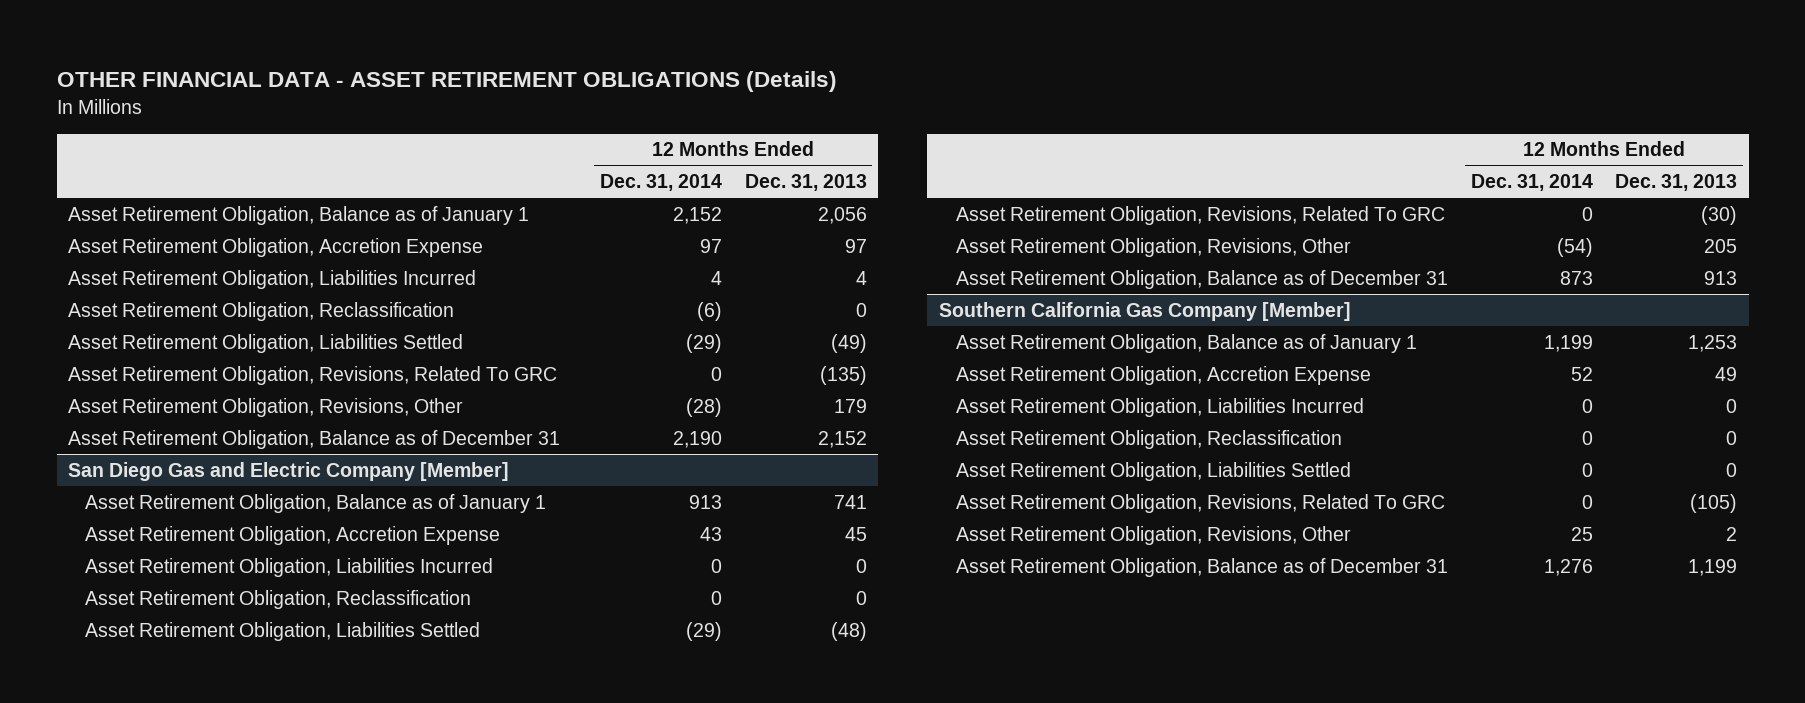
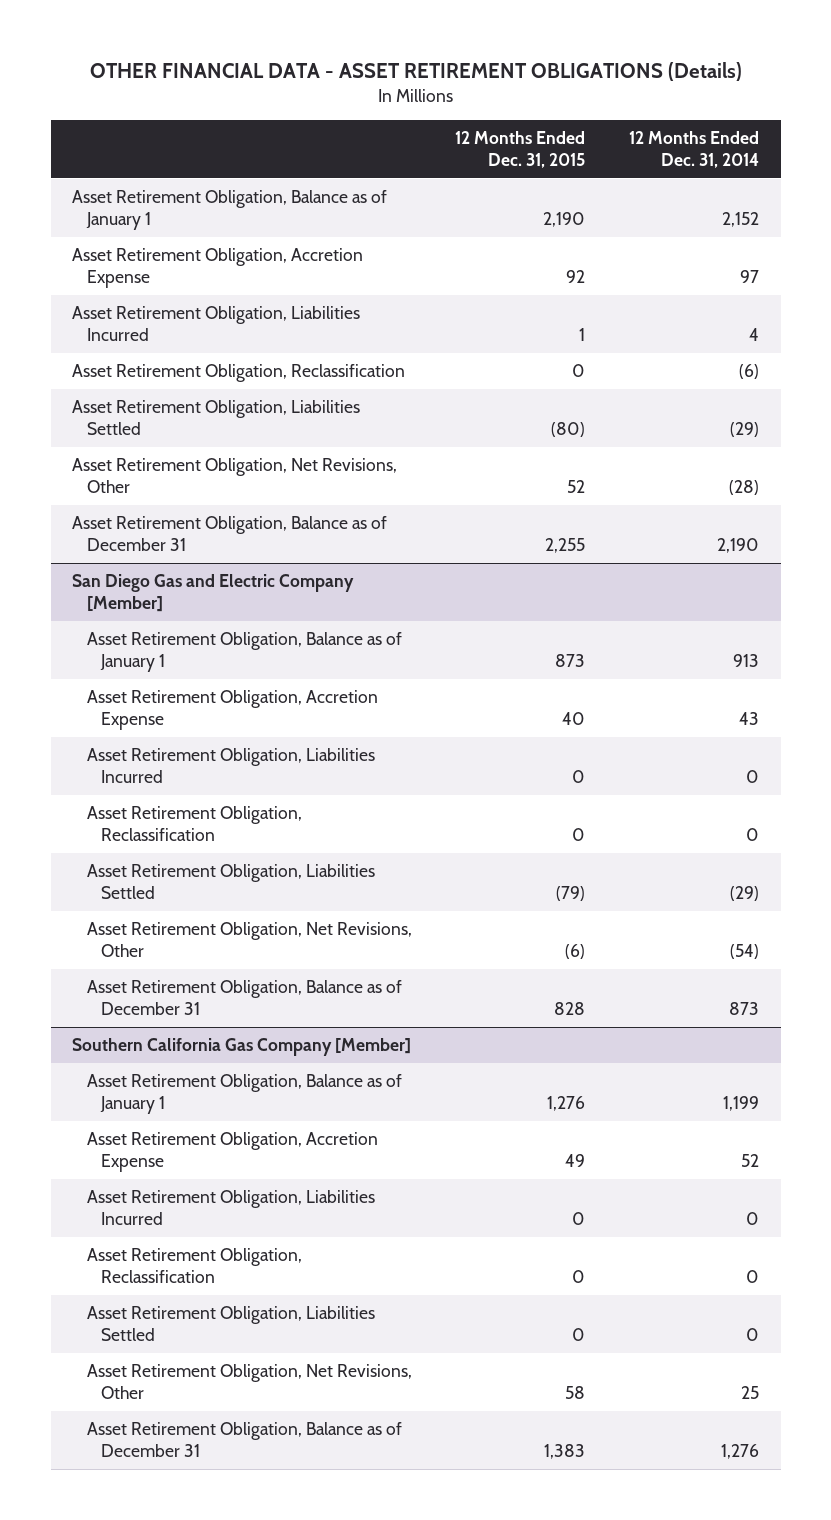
[744,174,867,192] Dec. 31, 2013 -> none
none -> [455,130,586,168] 12 Months Ended Dec. 31, 2015
[68,365,558,385] Asset Retirement Obligation, Revisions, Related To GRC -> none
[68,397,464,417] Asset Retirement Obligation, Revisions, Other -> [72,458,398,494] Asset Retirement Obligation, Net Revisions, Other
[955,205,1445,225] Asset Retirement Obligation, Revisions, Related To GRC -> none
[955,237,1351,257] Asset Retirement Obligation, Revisions, Other -> [86,922,412,958] Asset Retirement Obligation, Net Revisions, Other
[955,493,1445,513] Asset Retirement Obligation, Revisions, Related To GRC -> none
[955,525,1351,545] Asset Retirement Obligation, Revisions, Other -> [86,1364,412,1400] Asset Retirement Obligation, Net Revisions, Other

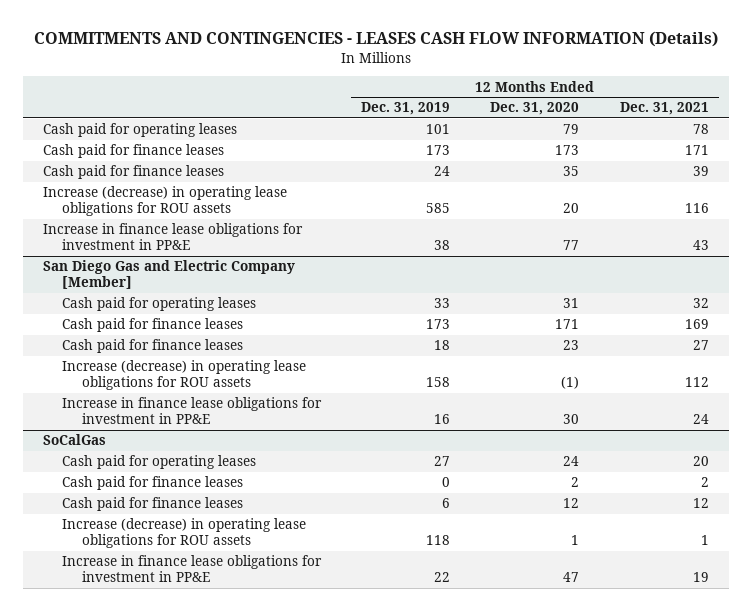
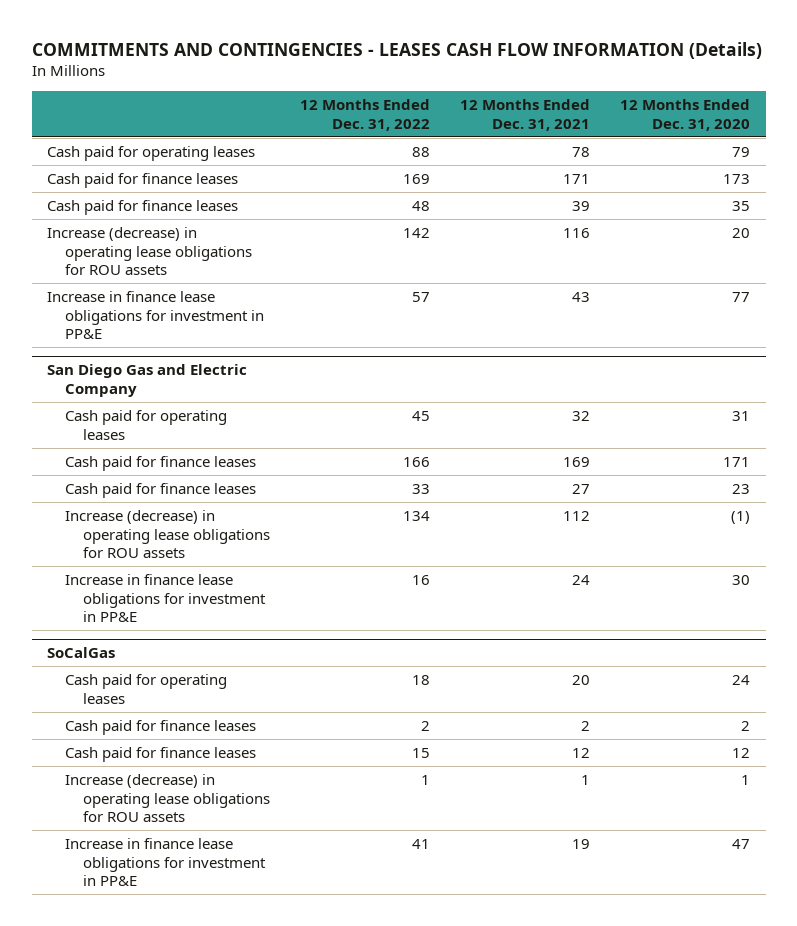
[361,102,451,116] Dec. 31, 2019 -> none
none -> [300,99,431,131] 12 Months Ended Dec. 31, 2022
[42,260,295,290] San Diego Gas and Electric Company [Member] -> [46,364,247,397] San Diego Gas and Electric Company

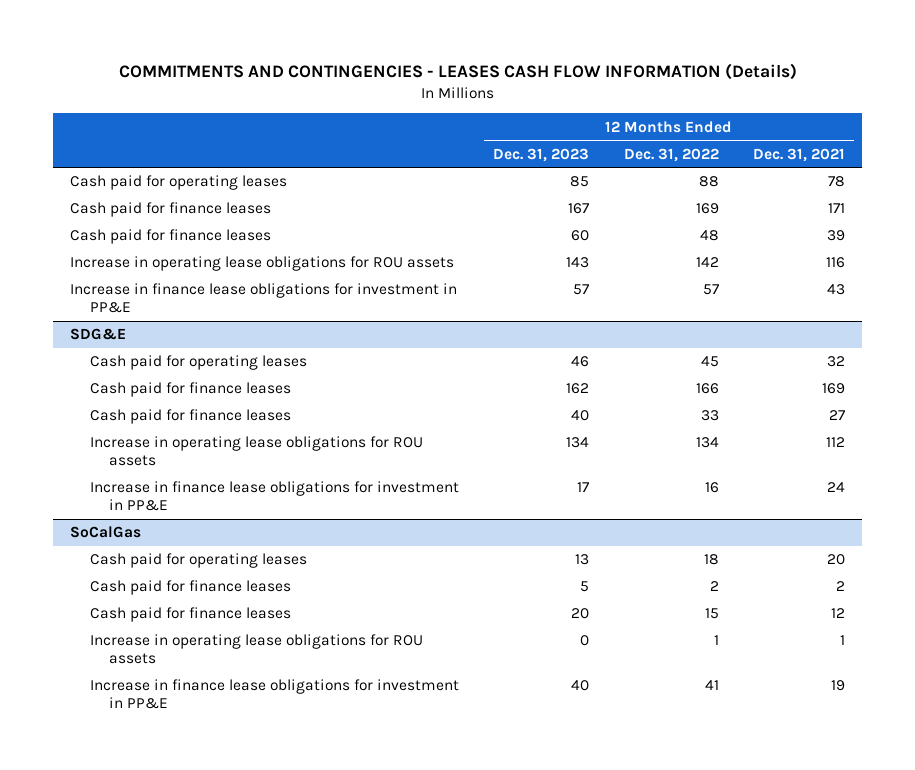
[620,99,751,131] 12 Months Ended Dec. 31, 2020 -> none
none -> [493,147,590,162] Dec. 31, 2023
[46,226,253,276] Increase (decrease) in operating lease obligations for ROU assets -> [70,256,455,272] Increase in operating lease obligations for ROU assets
[46,364,247,397] San Diego Gas and Electric Company -> [70,328,127,341] SDG&E
[65,509,271,559] Increase (decrease) in operating lease obligations for ROU assets -> [89,436,423,467] Increase in operating lease obligations for ROU assets
[65,773,271,823] Increase (decrease) in operating lease obligations for ROU assets -> [89,634,423,665] Increase in operating lease obligations for ROU assets

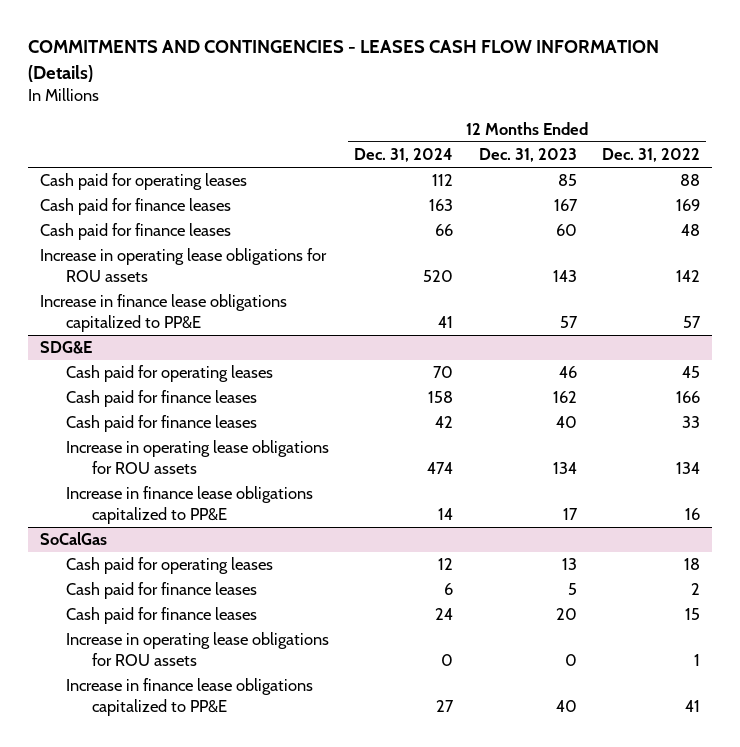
[753,147,846,162] Dec. 31, 2021 -> none
none -> [354,148,454,163] Dec. 31, 2024
[70,283,458,314] Increase in finance lease obligations for investment in PP&E -> [40,294,288,332] Increase in finance lease obligations capitalized to PP&E
[89,481,459,512] Increase in finance lease obligations for investment in PP&E -> [66,486,314,524] Increase in finance lease obligations capitalized to PP&E
[89,679,459,710] Increase in finance lease obligations for investment in PP&E -> [66,678,314,716] Increase in finance lease obligations capitalized to PP&E

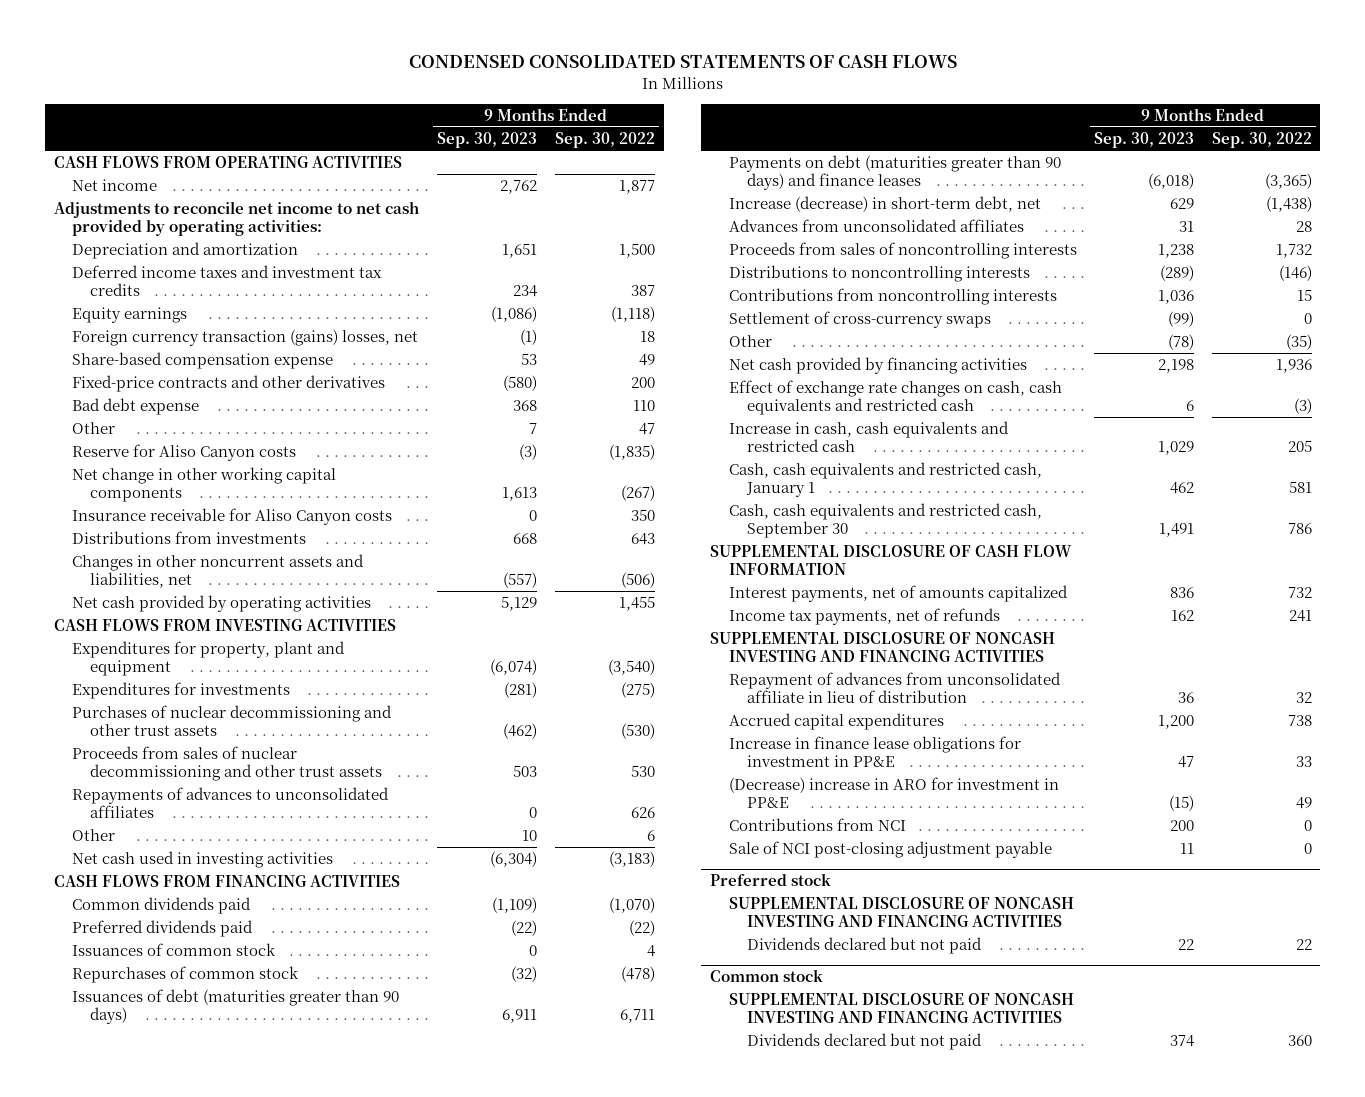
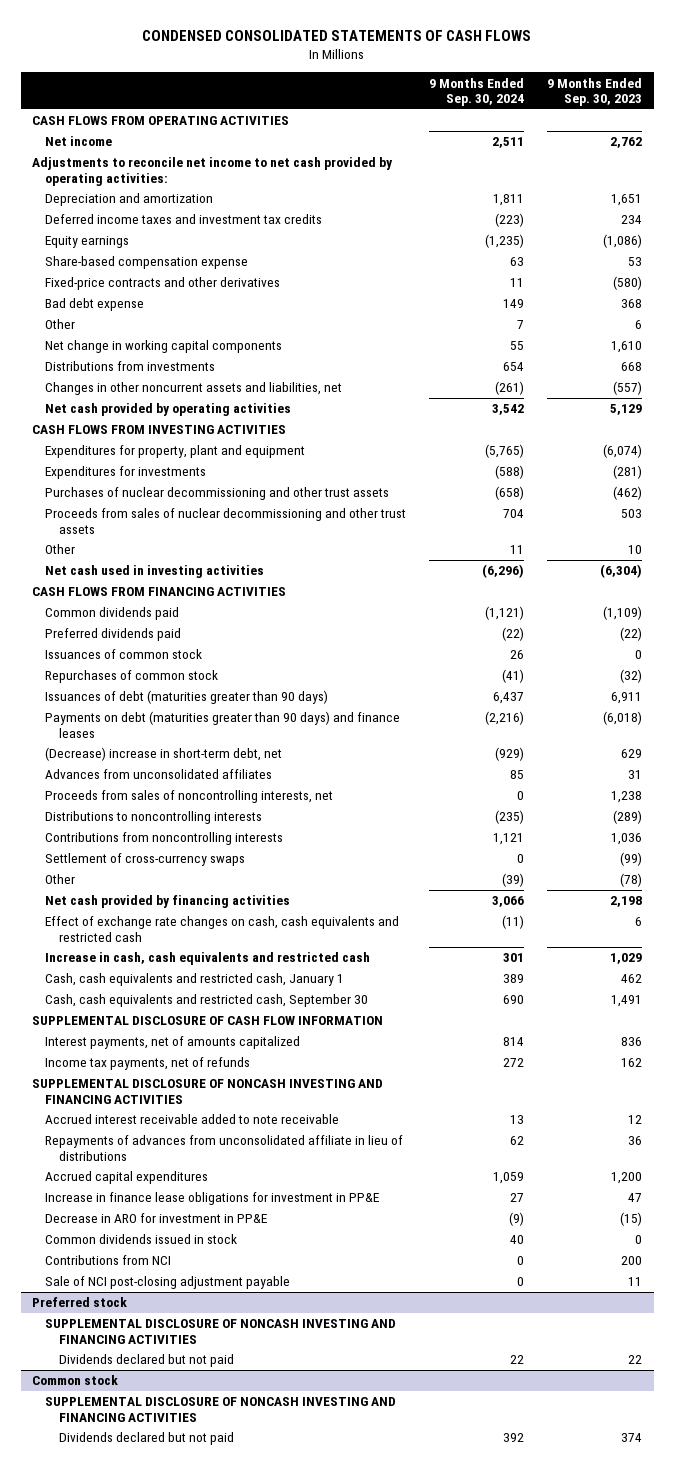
[554,132,655,149] Sep. 30, 2022 -> none
none -> [429,77,525,107] 9 Months Ended Sep. 30, 2024
[71,329,418,347] Foreign currency transaction (gains) losses, net -> none
[71,444,296,462] Reserve for Aliso Canyon costs -> none
[71,508,392,526] Insurance receivable for Aliso Canyon costs -> none
[529,423,538,435] 7 -> [635,320,643,330] 6
[71,467,336,503] Net change in other working capital components -> [45,340,283,354] Net change in working capital components
[502,487,538,502] 1,613 -> [611,341,643,354] 1,610
[71,787,389,819] Repayments of advances to unconsolidated affiliates -> none
[728,196,1041,213] Increase (decrease) in short-term debt, net -> [45,747,283,762] (Decrease) increase in short-term debt, net
[728,242,1077,260] Proceeds from sales of noncontrolling interests -> [45,790,334,804] Proceeds from sales of noncontrolling interests, net
none -> [45,1114,340,1125] Accrued interest receivable added to note receivable
[728,672,1061,704] Repayment of advances from unconsolidated affiliate in lieu of distribution -> [45,1135,404,1161] Repayments of advances from unconsolidated affiliate in lieu of distributions
[728,777,1059,809] (Decrease) increase in ARO for investment in PP&E -> [45,1213,268,1224] Decrease in ARO for investment in PP&E
none -> [45,1234,238,1245] Common dividends issued in stock

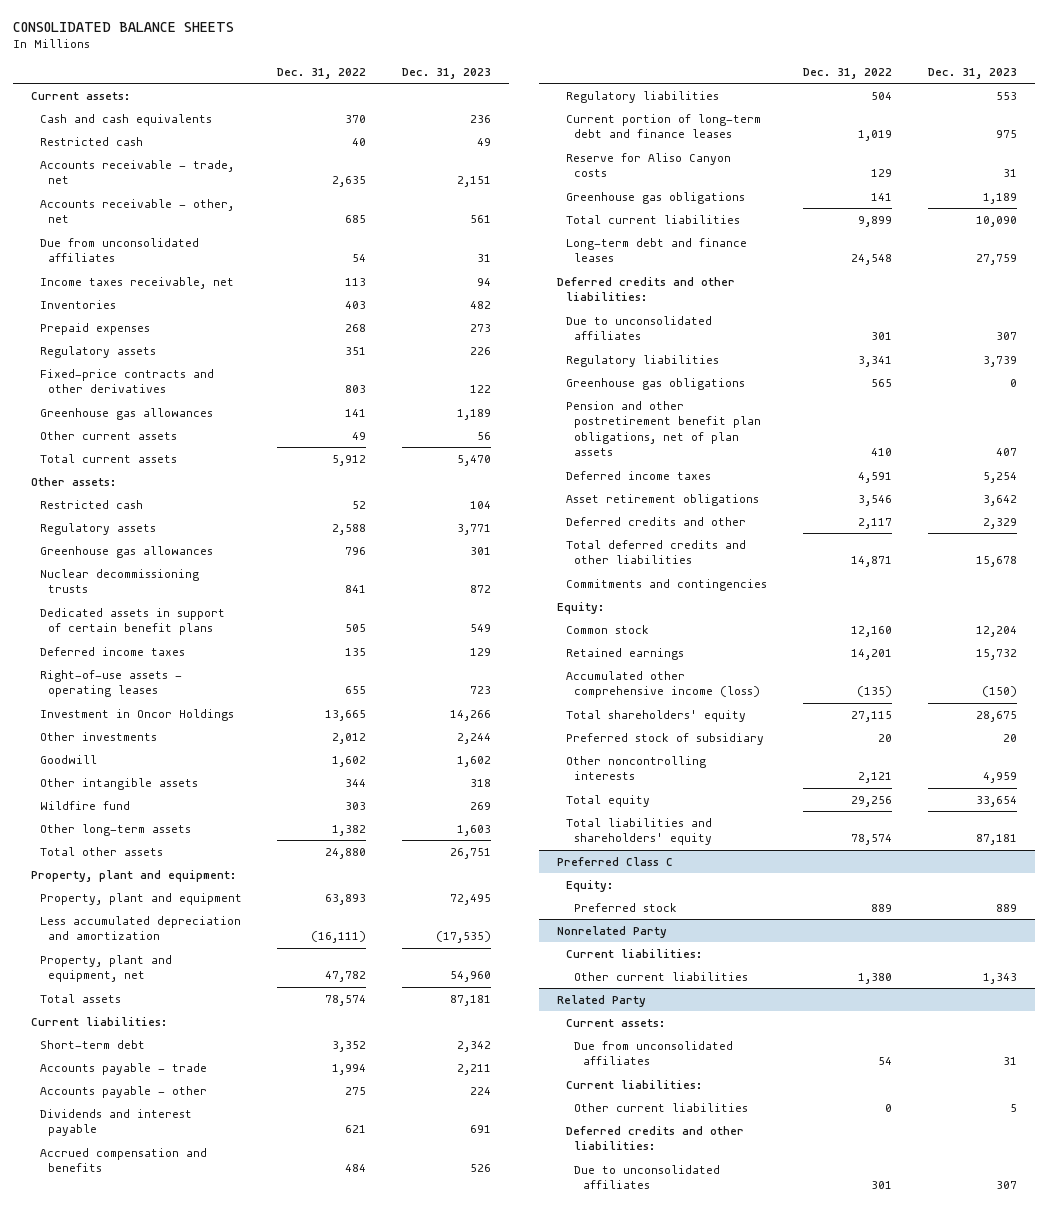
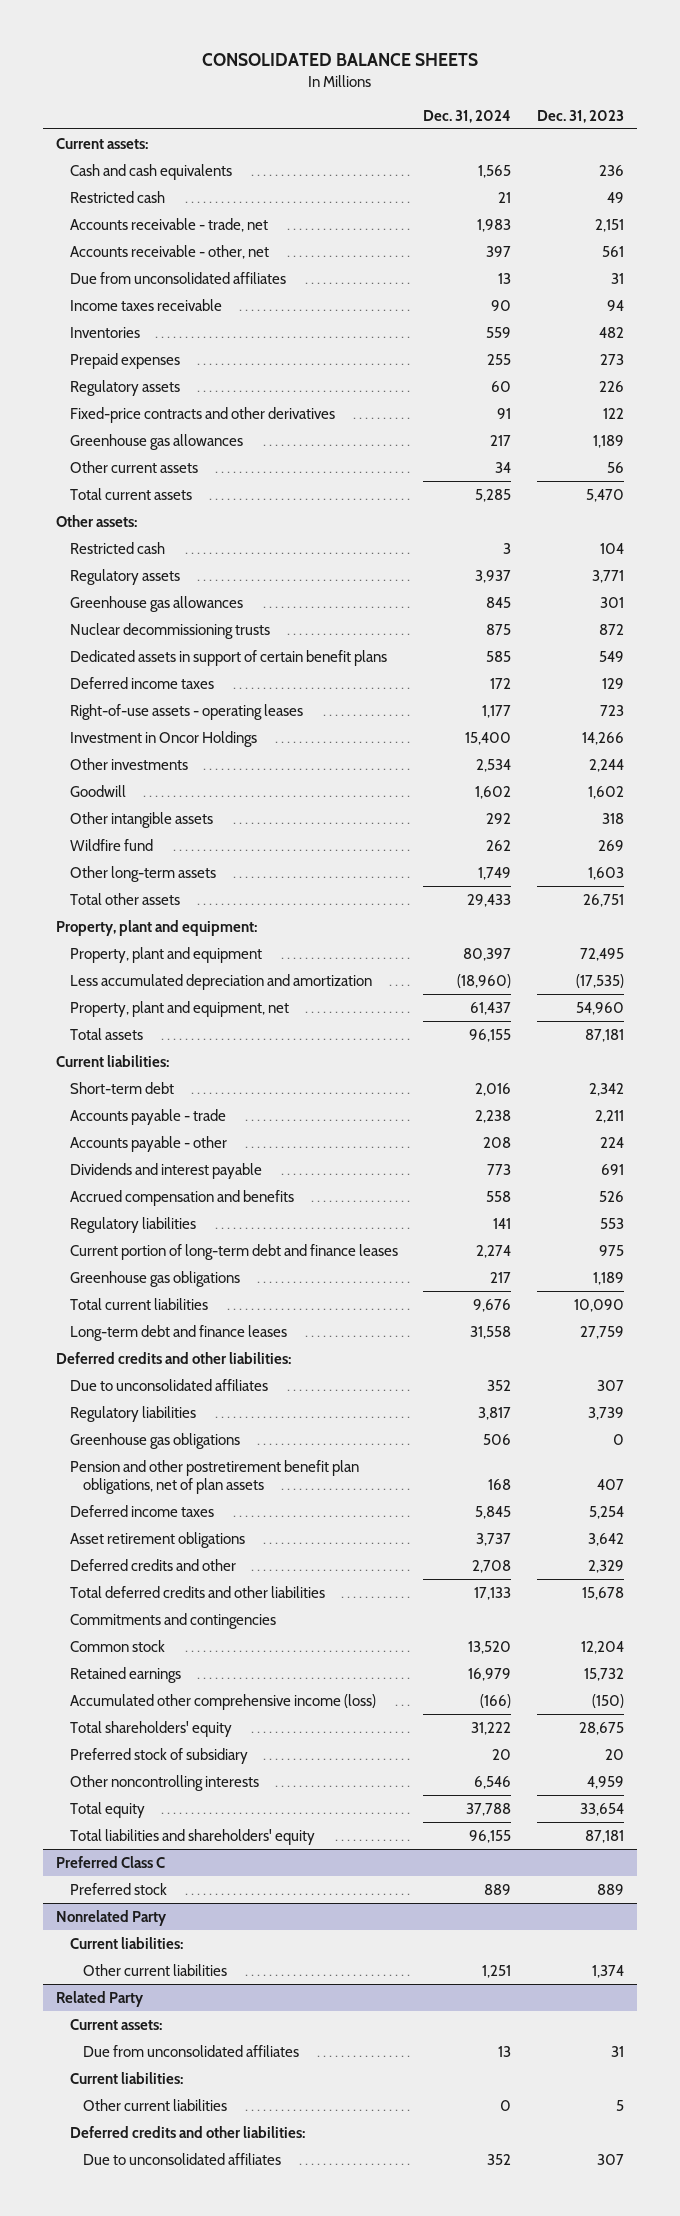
[277,67,367,79] Dec. 31, 2022 -> none
none -> [423,109,512,123] Dec. 31, 2024
[39,276,234,289] Income taxes receivable, net -> [69,298,222,311] Income taxes receivable
[565,152,731,178] Reserve for Aliso Canyon costs -> none
[556,601,604,614] Equity: -> none
[565,879,613,892] Equity: -> none
[983,972,1018,984] 1,343 -> [592,1964,625,1978] 1,374

